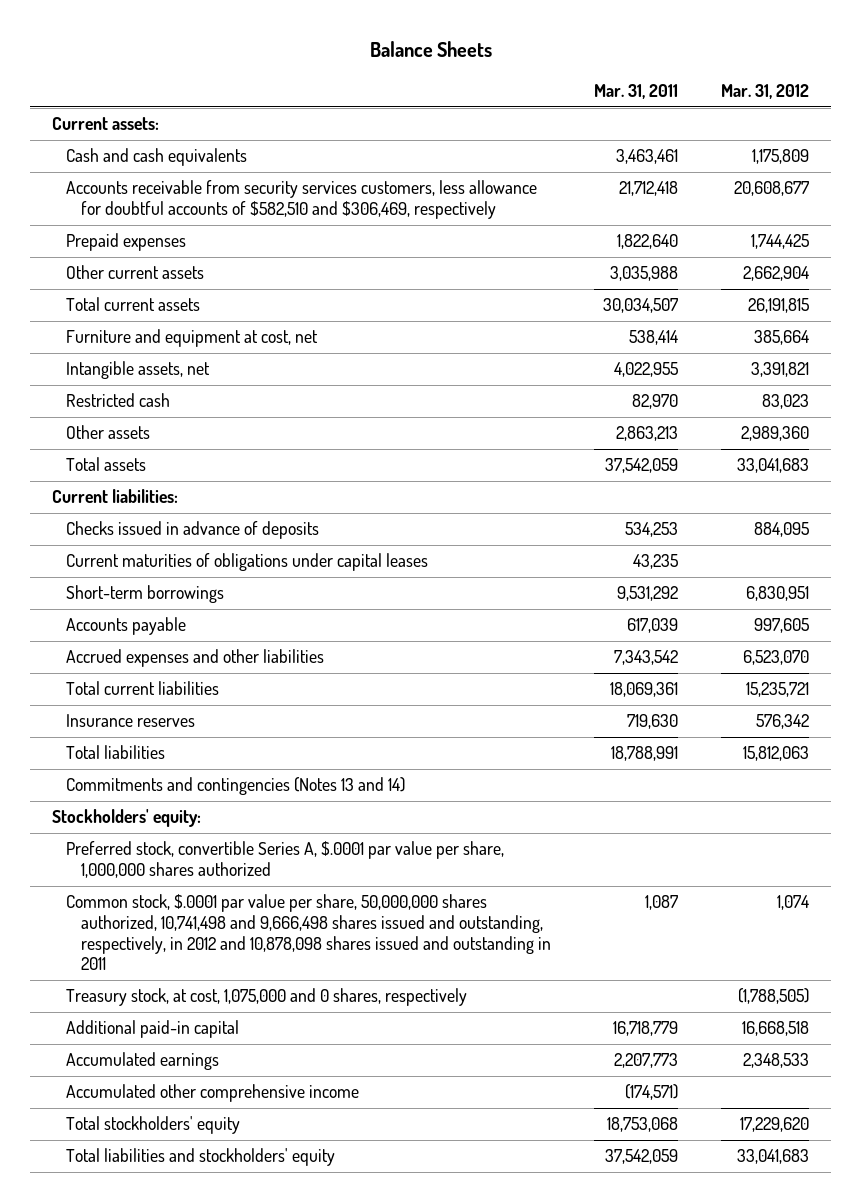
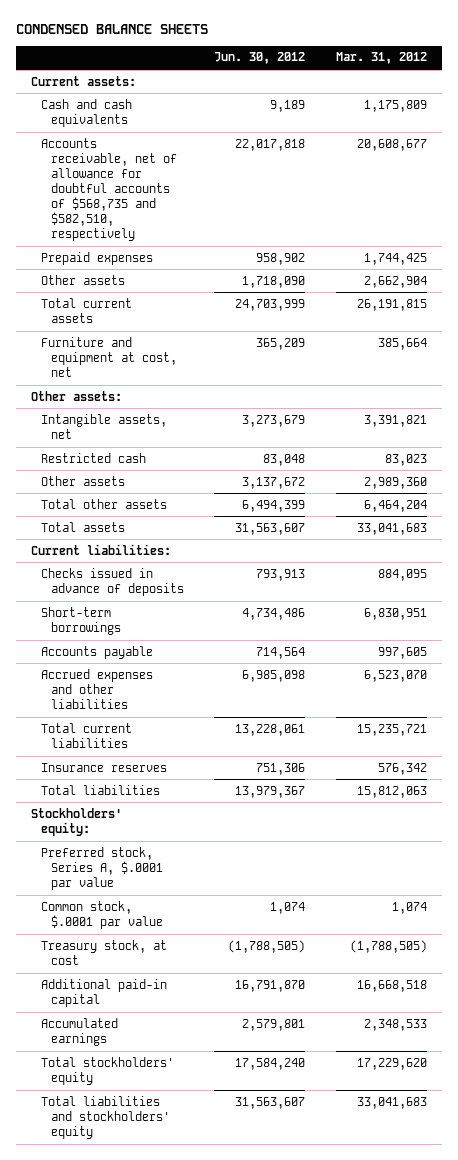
[369,41,492,58] Balance Sheets -> [16,24,209,35] CONDENSED BALANCE SHEETS
[594,83,679,99] Mar. 31, 2011 -> none
none -> [214,52,306,65] Jun. 30, 2012
[66,180,538,220] Accounts receivable from security services customers, less allowance for doubtful accounts of $582,510 and $306,469, respectively -> [40,137,177,242] Accounts receivable, net of allowance for doubtful accounts of $568,735 and $582,510, respectively
[66,265,205,280] Other current assets -> [40,274,125,285] Other assets
none -> [31,390,123,401] Other assets:
none -> [40,498,167,509] Total other assets
[66,553,429,572] Current maturities of obligations under capital leases -> none
[66,777,406,796] Commitments and contingencies (Notes 13 and 14) -> none
[66,841,505,879] Preferred stock, convertible Series A, $.0001 par value per share, 1,000,000 shares authorized -> [40,846,163,890] Preferred stock, Series A, $.0001 par value
[66,894,552,971] Common stock, $.0001 par value per share, 50,000,000 shares authorized, 10,741,498 and 9,666,498 shares issued and outstanding, respectively, in 2012 and 10,878,098 shares issued and outstanding in 2011 -> [40,900,163,929] Common stock, $.0001 par value
[66,988,468,1007] Treasury stock, at cost, 1,075,000 and 0 shares, respectively -> [40,939,167,965] Treasury stock, at cost
[66,1084,360,1103] Accumulated other comprehensive income -> none

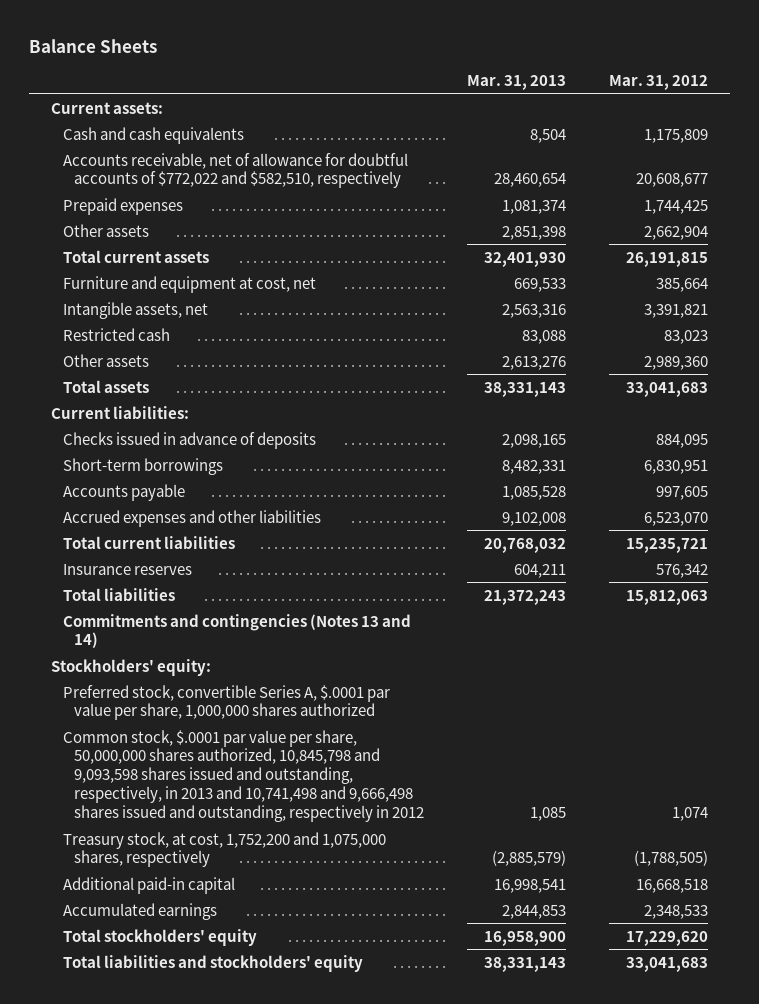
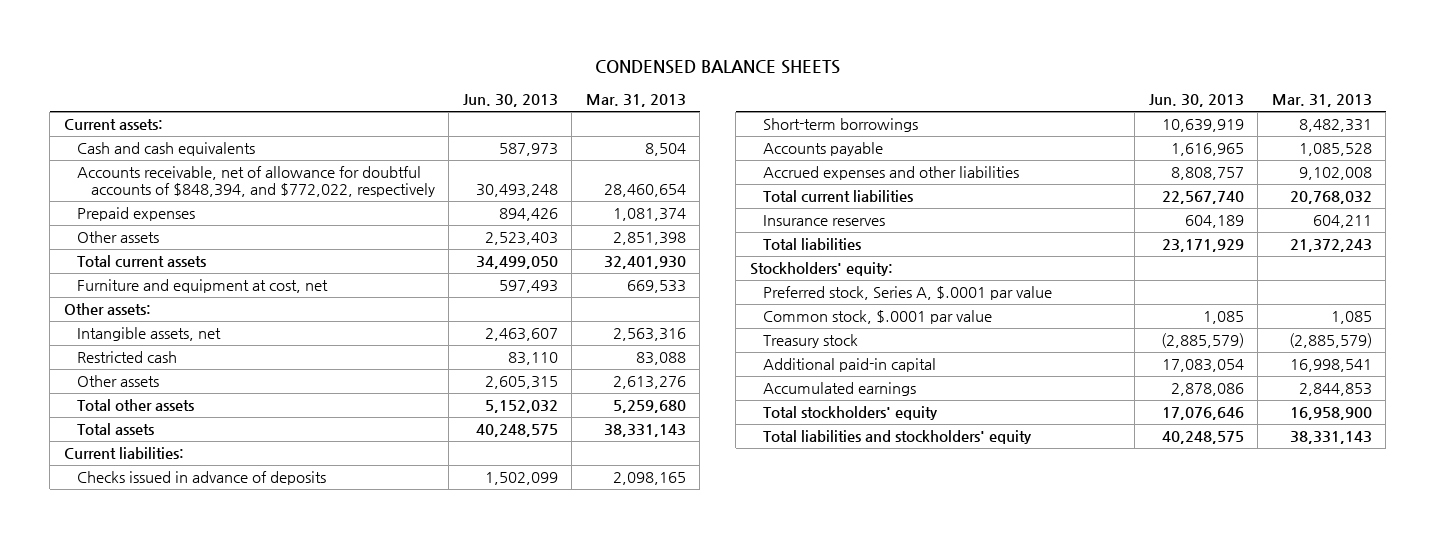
[29,38,158,53] Balance Sheets -> [594,60,840,75] CONDENSED BALANCE SHEETS
[609,75,709,91] Mar. 31, 2012 -> none
none -> [462,94,558,108] Jun. 30, 2013
[62,152,408,189] Accounts receivable, net of allowance for doubtful accounts of $772,022 and $582,510, respectively -> [77,166,435,197] Accounts receivable, net of allowance for doubtful accounts of $848,394, and $772,022, respectively
none -> [63,303,151,316] Other assets:
none -> [77,399,195,412] Total other assets
[62,613,411,649] Commitments and contingencies (Notes 13 and 14) -> none
[62,684,390,721] Preferred stock, convertible Series A, $.0001 par value per share, 1,000,000 shares authorized -> [763,286,1053,301] Preferred stock, Series A, $.0001 par value
[62,729,425,822] Common stock, $.0001 par value per share, 50,000,000 shares authorized, 10,845,798 and 9,093,598 shares issued and outstanding, respectively, in 2013 and 10,741,498 and 9,666,498 shares issued and outstanding, respectively in 2012 -> [763,310,993,325] Common stock, $.0001 par value
[62,831,386,868] Treasury stock, at cost, 1,752,200 and 1,075,000 shares, respectively -> [763,334,859,349] Treasury stock

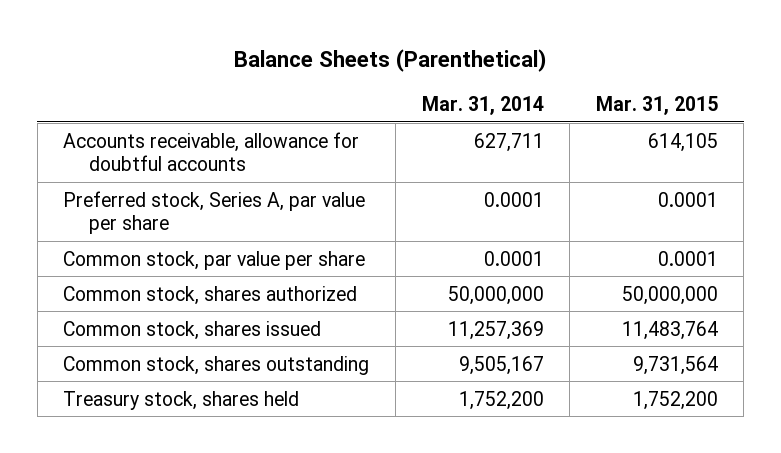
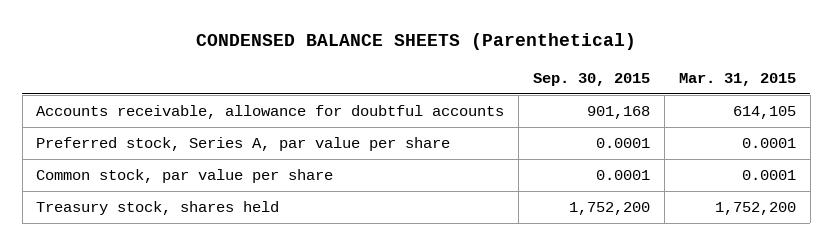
[233,49,547,73] Balance Sheets (Parenthetical) -> [196,33,637,51] CONDENSED BALANCE SHEETS (Parenthetical)
[421,95,544,115] Mar. 31, 2014 -> none
none -> [533,72,651,86] Sep. 30, 2015
[63,285,358,305] Common stock, shares authorized -> none
[63,320,322,340] Common stock, shares issued -> none
[63,355,370,375] Common stock, shares outstanding -> none

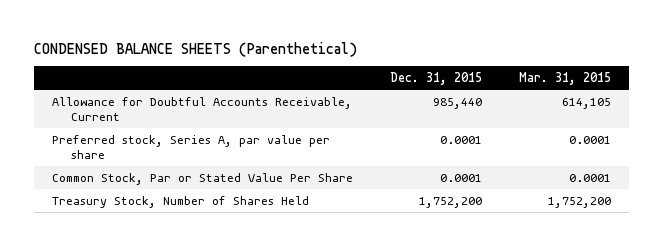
[533,72,651,86] Sep. 30, 2015 -> none
none -> [390,71,483,85] Dec. 31, 2015
[36,105,505,120] Accounts receivable, allowance for doubtful accounts -> [52,96,353,121] Allowance for Doubtful Accounts Receivable, Current
[36,169,334,184] Common stock, par value per share -> [52,172,354,185] Common Stock, Par or Stated Value Per Share
[36,201,280,216] Treasury stock, shares held -> [52,195,310,208] Treasury Stock, Number of Shares Held

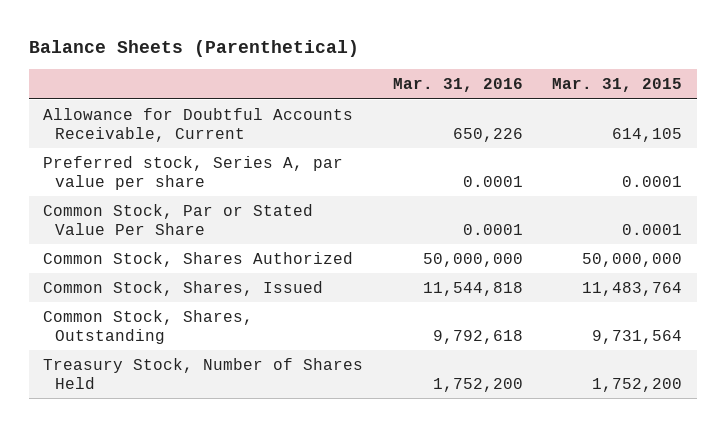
[34,41,358,57] CONDENSED BALANCE SHEETS (Parenthetical) -> [28,40,359,58] Balance Sheets (Parenthetical)
[390,71,483,85] Dec. 31, 2015 -> none
none -> [392,78,523,93] Mar. 31, 2016
none -> [43,251,354,267] Common Stock, Shares Authorized
none -> [43,280,324,296] Common Stock, Shares, Issued
none -> [43,309,254,344] Common Stock, Shares, Outstanding

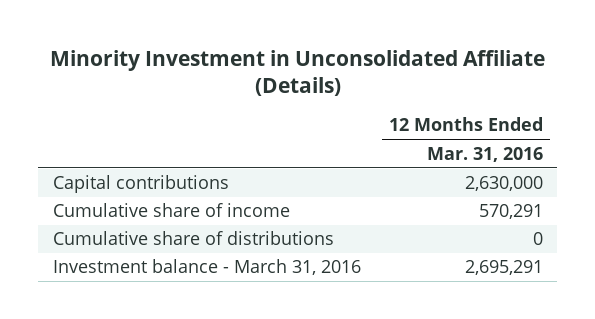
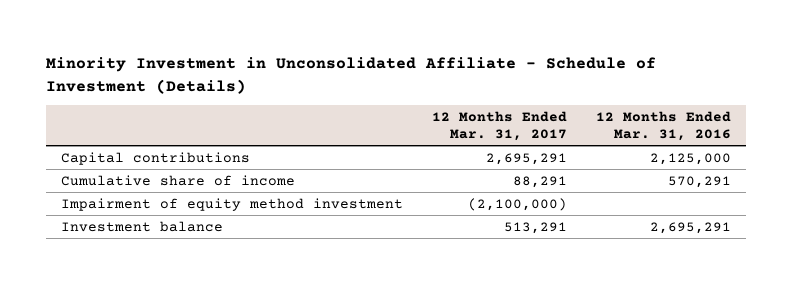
[49,49,545,97] Minority Investment in Unconsolidated Affiliate (Details) -> [45,57,656,94] Minority Investment in Unconsolidated Affiliate - Schedule of Investment (Details)
none -> [431,111,567,142] 12 Months Ended Mar. 31, 2017
[464,176,543,192] 2,630,000 -> [650,152,732,165] 2,125,000
[52,231,334,246] Cumulative share of distributions -> none
none -> [60,197,403,211] Impairment of equity method investment
[52,259,361,276] Investment balance - March 31, 2016 -> [60,220,223,232] Investment balance

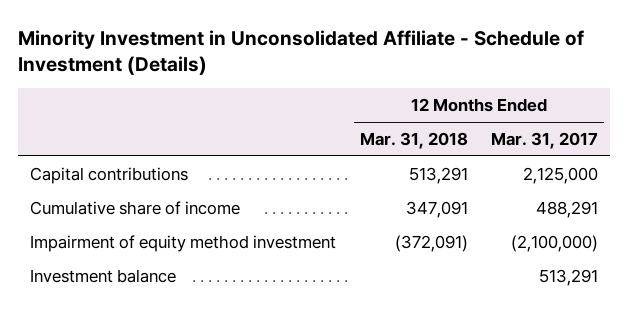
[596,111,732,142] 12 Months Ended Mar. 31, 2016 -> none
none -> [359,132,468,150] Mar. 31, 2018
[485,152,567,165] 2,695,291 -> [523,167,599,185] 2,125,000
[512,175,567,188] 88,291 -> [536,201,599,219] 488,291

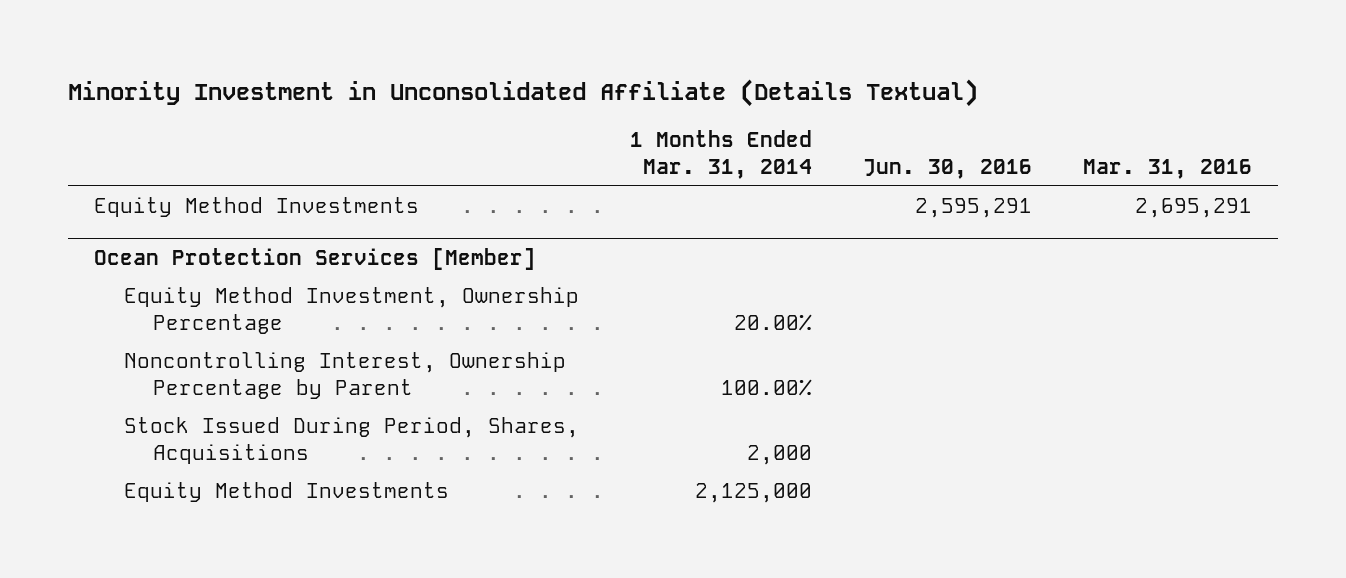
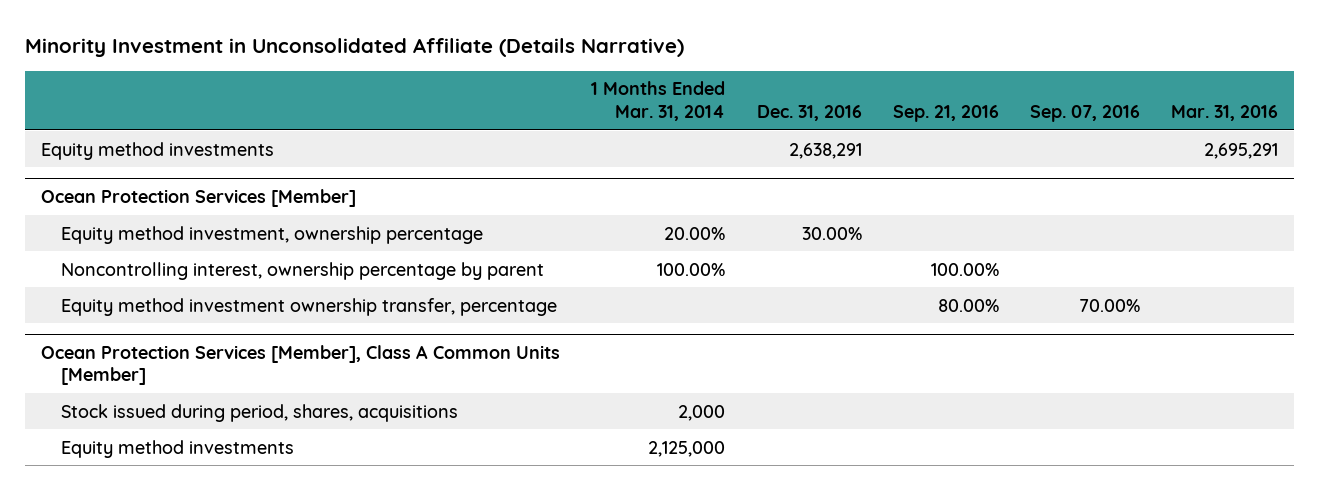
[68,79,979,108] Minority Investment in Unconsolidated Affiliate (Details Textual) -> [25,38,685,58] Minority Investment in Unconsolidated Affiliate (Details Narrative)
[862,158,1032,179] Jun. 30, 2016 -> none
none -> [756,104,862,121] Dec. 31, 2016
none -> [892,104,999,122] Sep. 21, 2016
none -> [1030,104,1141,122] Sep. 07, 2016
[93,197,419,218] Equity Method Investments -> [40,141,274,160] Equity method investments
[123,287,579,335] Equity Method Investment, Ownership Percentage -> [61,225,484,244] Equity method investment, ownership percentage
[123,352,566,400] Noncontrolling Interest, Ownership Percentage by Parent -> [61,261,545,280] Noncontrolling interest, ownership percentage by parent
none -> [61,297,558,316] Equity method investment ownership transfer, percentage
none -> [40,344,560,386] Ocean Protection Services [Member], Class A Common Units [Member]
[123,417,579,465] Stock Issued During Period, Shares, Acquisitions -> [61,403,459,422] Stock issued during period, shares, acquisitions
[123,482,449,503] Equity Method Investments -> [61,439,295,458] Equity method investments

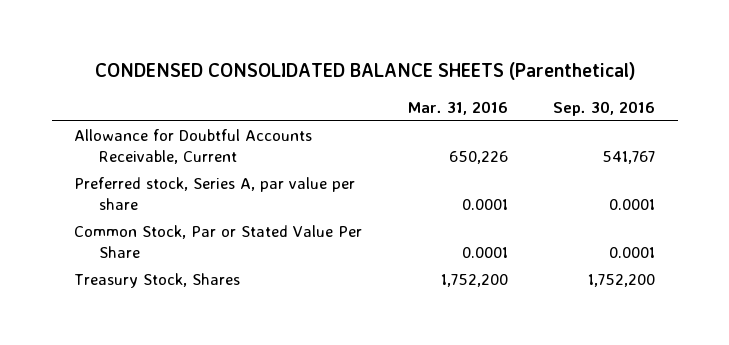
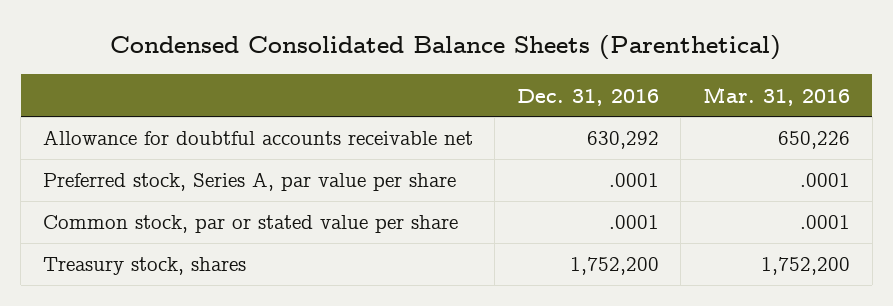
[94,62,636,81] CONDENSED CONSOLIDATED BALANCE SHEETS (Parenthetical) -> [110,35,782,61] Condensed Consolidated Balance Sheets (Parenthetical)
[553,101,656,117] Sep. 30, 2016 -> none
none -> [516,88,659,106] Dec. 31, 2016
[74,129,313,164] Allowance for Doubtful Accounts Receivable, Current -> [42,130,473,146] Allowance for doubtful accounts receivable net
[461,198,508,210] 0.0001 -> [800,173,851,188] .0001
[74,225,363,258] Common Stock, Par or Stated Value Per Share -> [42,215,458,234] Common stock, par or stated value per share
[461,246,508,258] 0.0001 -> [800,215,851,230] .0001
[74,273,241,289] Treasury Stock, Shares -> [42,257,246,276] Treasury stock, shares

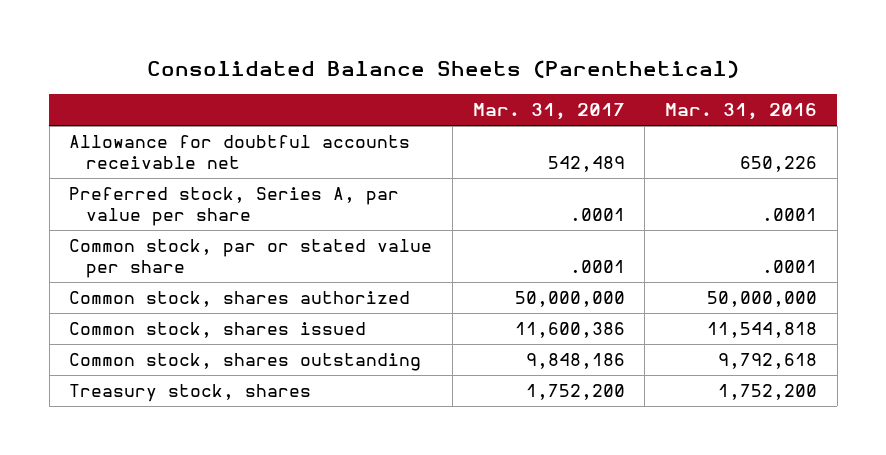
[110,35,782,61] Condensed Consolidated Balance Sheets (Parenthetical) -> [147,60,740,79] Consolidated Balance Sheets (Parenthetical)
[516,88,659,106] Dec. 31, 2016 -> none
none -> [472,103,625,121] Mar. 31, 2017
none -> [69,291,411,308] Common stock, shares authorized
none -> [69,322,367,339] Common stock, shares issued
none -> [69,353,422,372] Common stock, shares outstanding

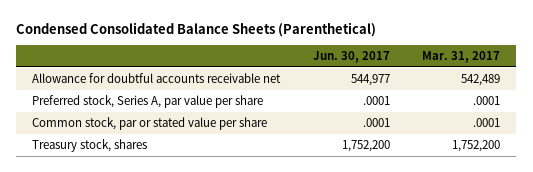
[147,60,740,79] Consolidated Balance Sheets (Parenthetical) -> [16,21,377,37] Condensed Consolidated Balance Sheets (Parenthetical)
[664,103,817,121] Mar. 31, 2016 -> none
none -> [312,51,390,64] Jun. 30, 2017
[69,291,411,308] Common stock, shares authorized -> none
[69,322,367,339] Common stock, shares issued -> none
[69,353,422,372] Common stock, shares outstanding -> none

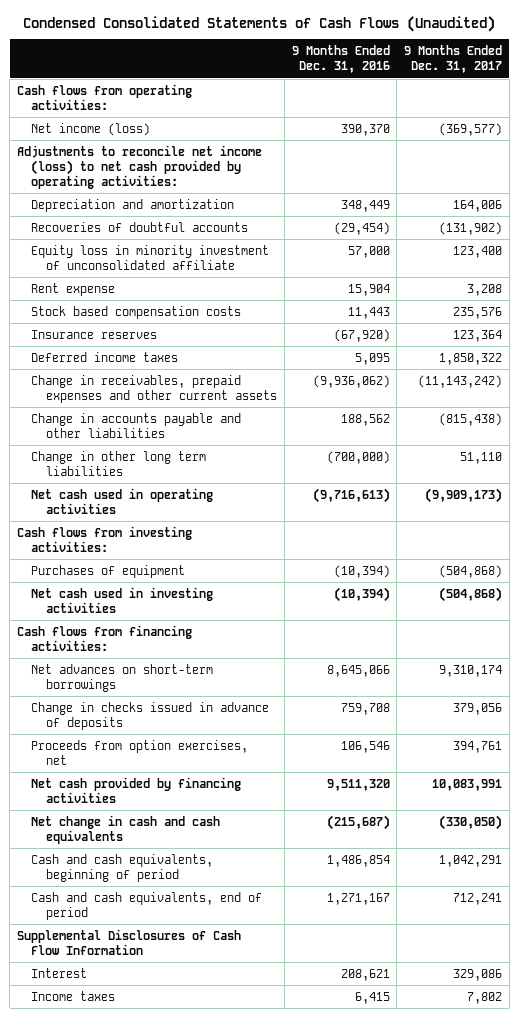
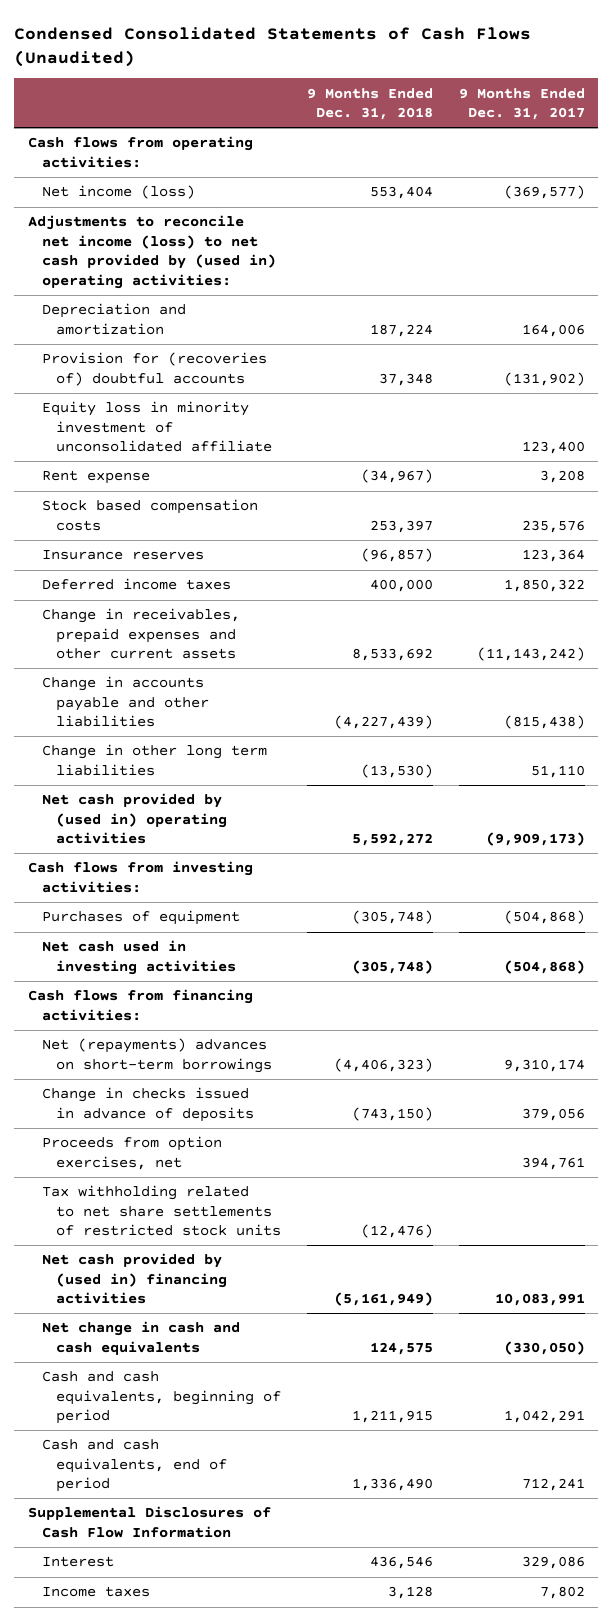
[291,45,390,74] 9 Months Ended Dec. 31, 2016 -> none
none -> [307,87,434,121] 9 Months Ended Dec. 31, 2018
[16,144,262,189] Adjustments to reconcile net income (loss) to net cash provided by operating activities: -> [27,215,276,289] Adjustments to reconcile net income (loss) to net cash provided by (used in) operating activities:
[31,221,249,232] Recoveries of doubtful accounts -> [41,352,267,386] Provision for (recoveries of) doubtful accounts
[31,487,214,514] Net cash used in operating activities -> [41,793,228,845] Net cash provided by (used in) operating activities
[31,663,214,692] Net advances on short-term borrowings -> [41,1038,273,1073] Net (repayments) advances on short-term borrowings
none -> [41,1185,282,1237] Tax withholding related to net share settlements of restricted stock units
[31,776,242,803] Net cash provided by financing activities -> [41,1253,228,1305] Net cash provided by (used in) financing activities

